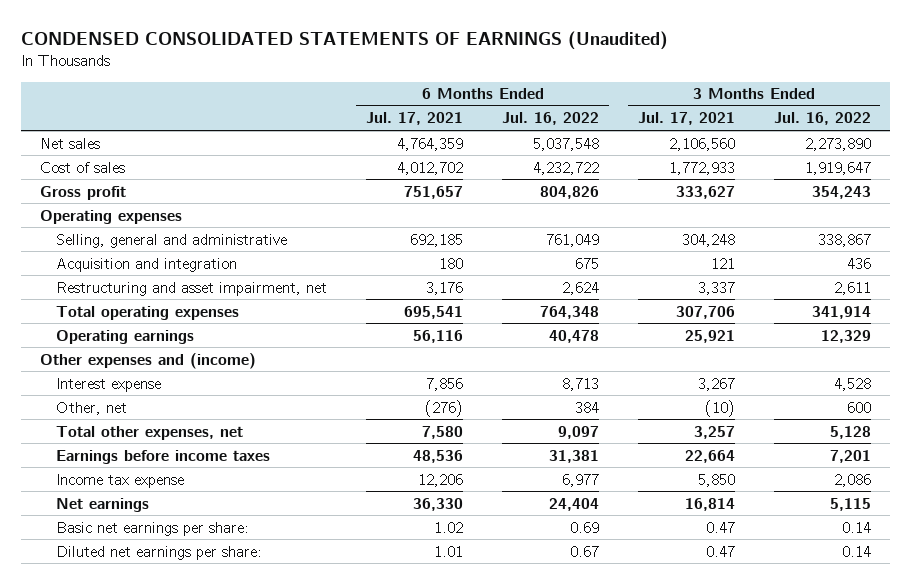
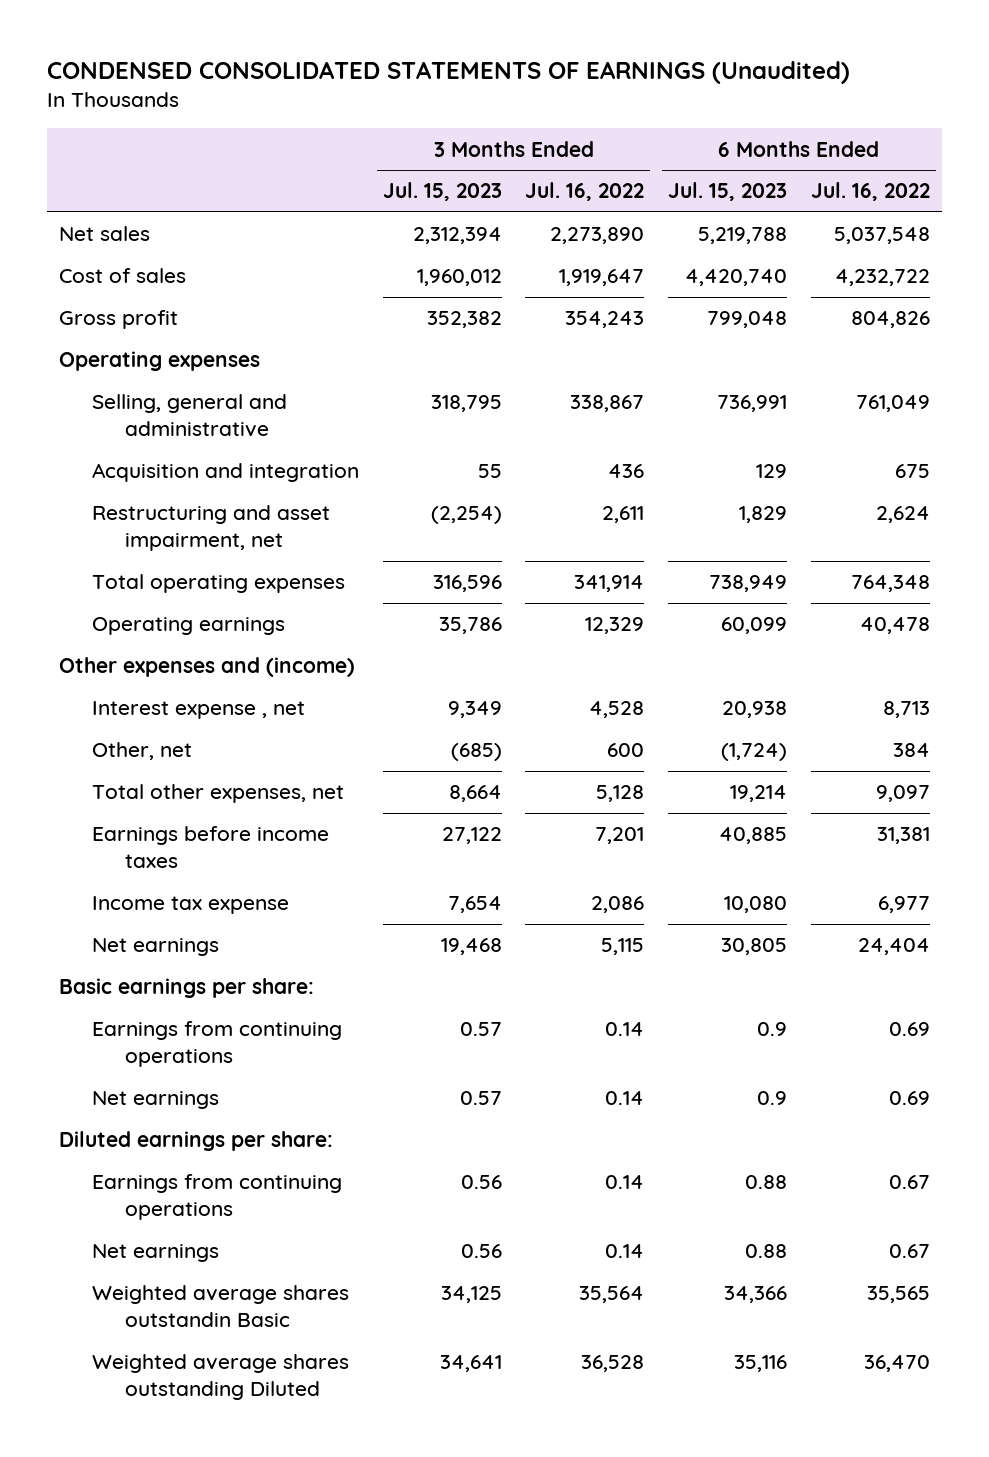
[366,112,464,126] Jul. 17, 2021 -> none
[637,112,735,126] Jul. 17, 2021 -> none
none -> [382,182,502,202] Jul. 15, 2023
none -> [668,182,788,202] Jul. 15, 2023
[56,377,162,392] Interest expense -> [91,701,305,720] Interest expense , net
none -> [58,978,314,999] Basic earnings per share:
none -> [91,1021,342,1068] Earnings from continuing operations
[56,521,250,536] Basic net earnings per share: -> [91,1091,219,1110] Net earnings
none -> [58,1131,333,1152] Diluted earnings per share:
none -> [91,1174,342,1221] Earnings from continuing operations
[56,545,263,560] Diluted net earnings per share: -> [91,1244,219,1263] Net earnings
none -> [91,1285,349,1328] Weighted average shares outstandin Basic
none -> [91,1354,349,1401] Weighted average shares outstanding Diluted

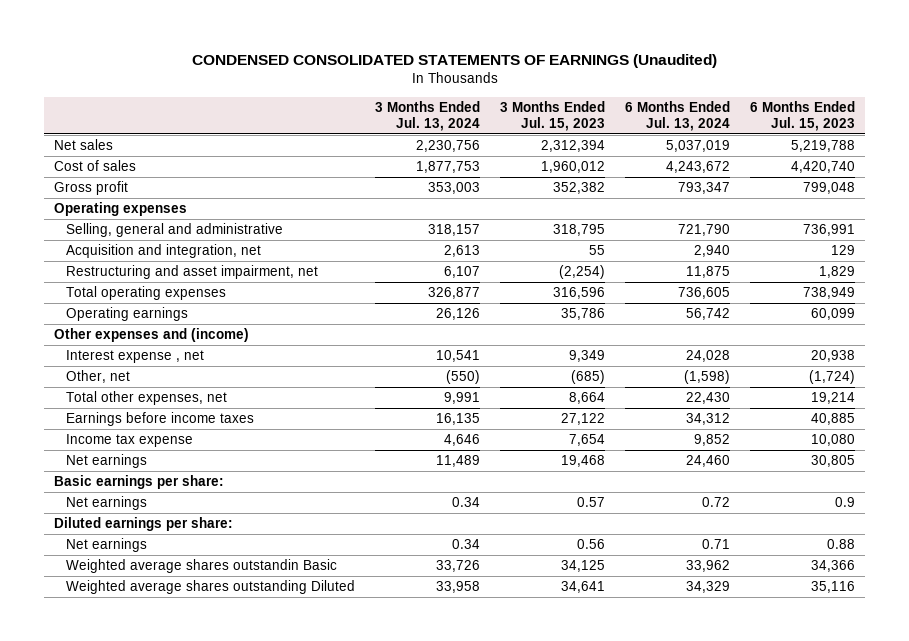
[525,182,645,202] Jul. 16, 2022 -> none
[811,182,931,202] Jul. 16, 2022 -> none
none -> [374,100,480,132] 3 Months Ended Jul. 13, 2024
none -> [625,100,731,132] 6 Months Ended Jul. 13, 2024
[91,463,359,483] Acquisition and integration -> [65,243,261,258] Acquisition and integration, net
[91,1021,342,1068] Earnings from continuing operations -> none
[91,1174,342,1221] Earnings from continuing operations -> none

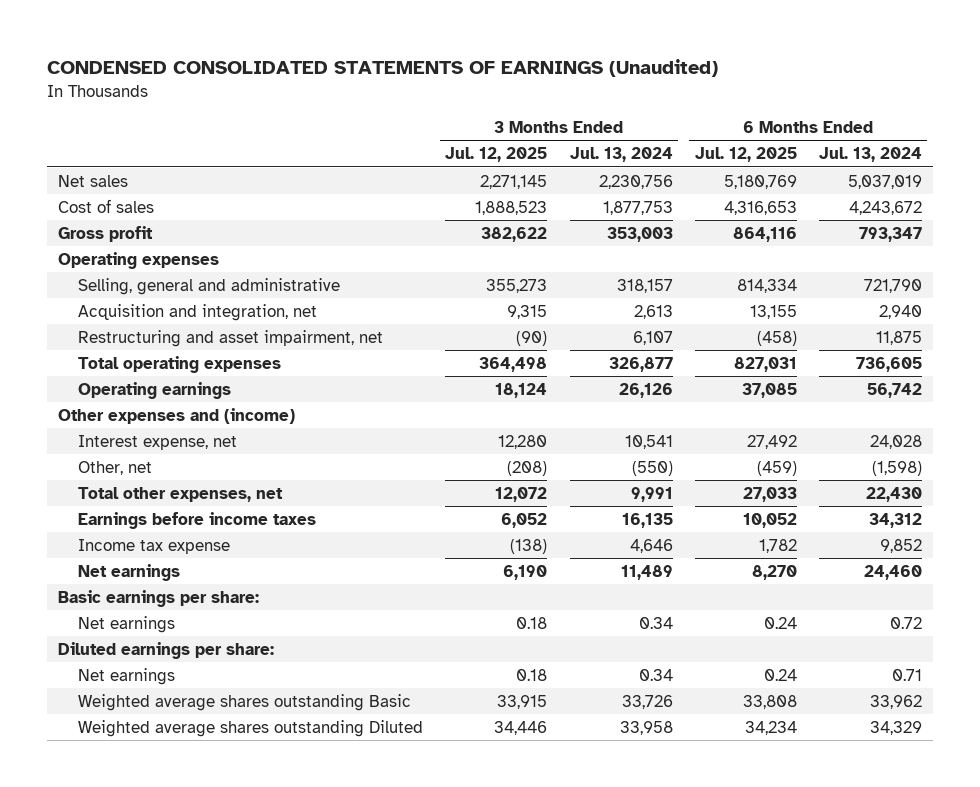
[499,100,605,132] 3 Months Ended Jul. 15, 2023 -> none
[750,100,856,132] 6 Months Ended Jul. 15, 2023 -> none
none -> [445,147,548,163] Jul. 12, 2025
none -> [694,147,797,163] Jul. 12, 2025
[65,349,204,363] Interest expense , net -> [78,435,238,451] Interest expense, net
[65,558,337,573] Weighted average shares outstandin Basic -> [78,694,412,712] Weighted average shares outstanding Basic

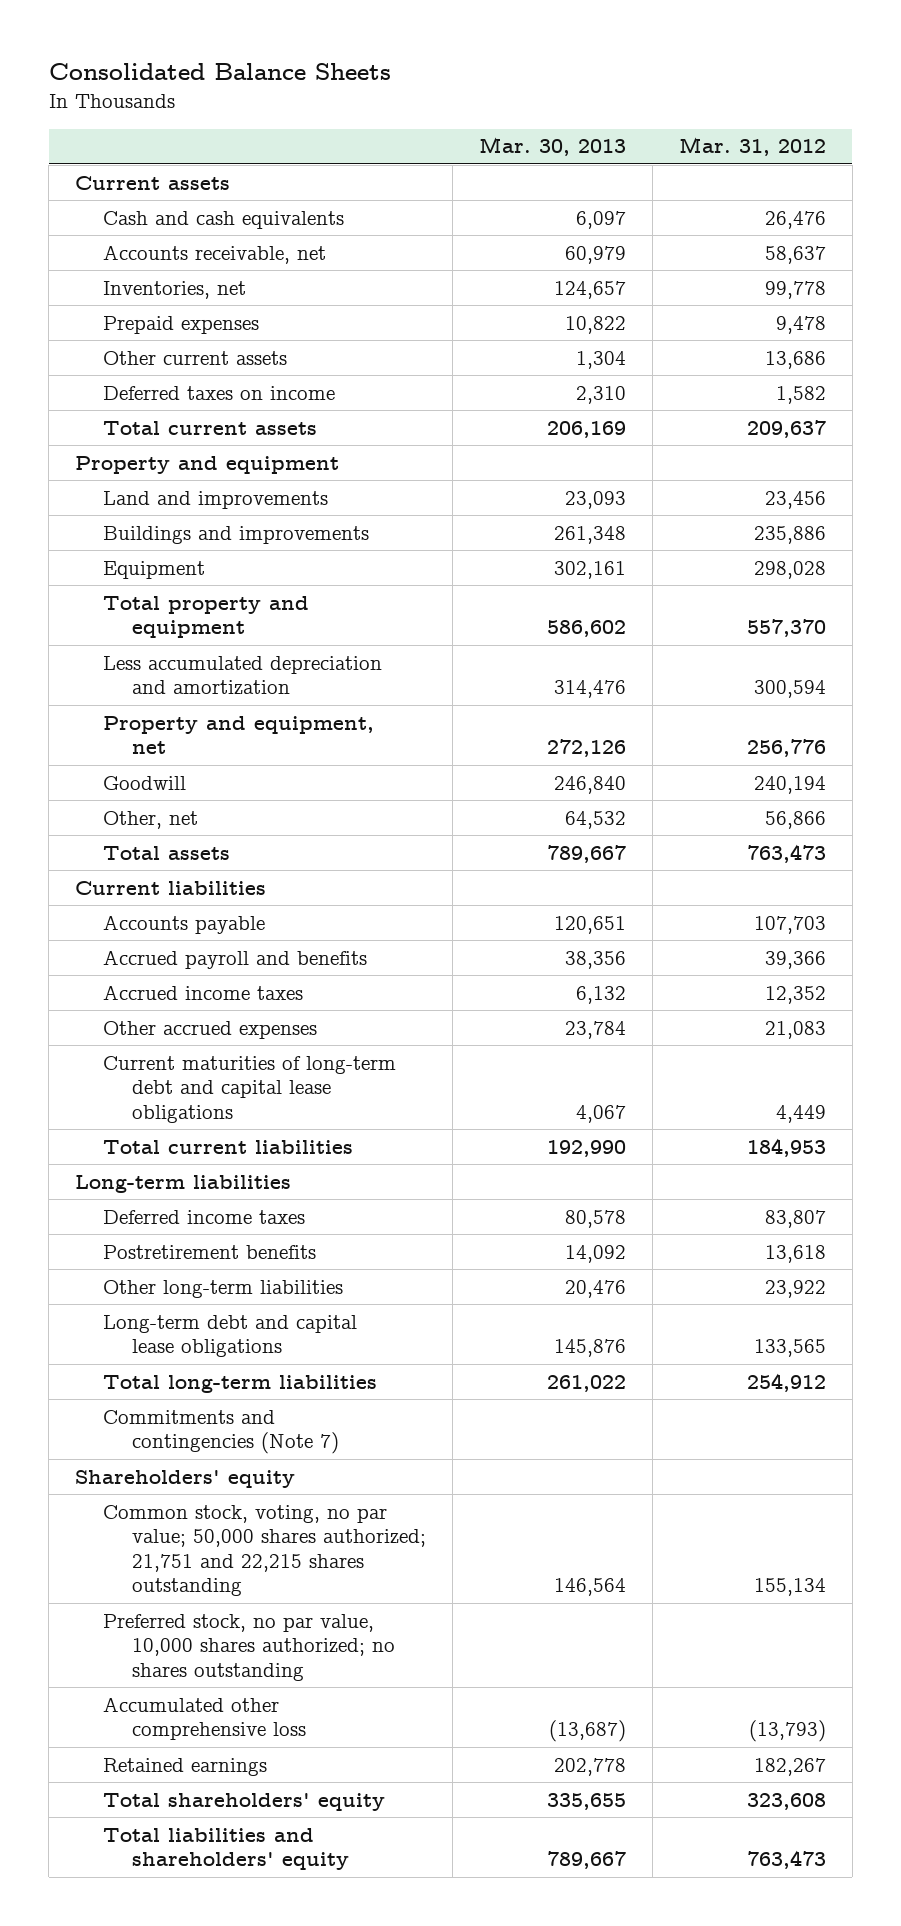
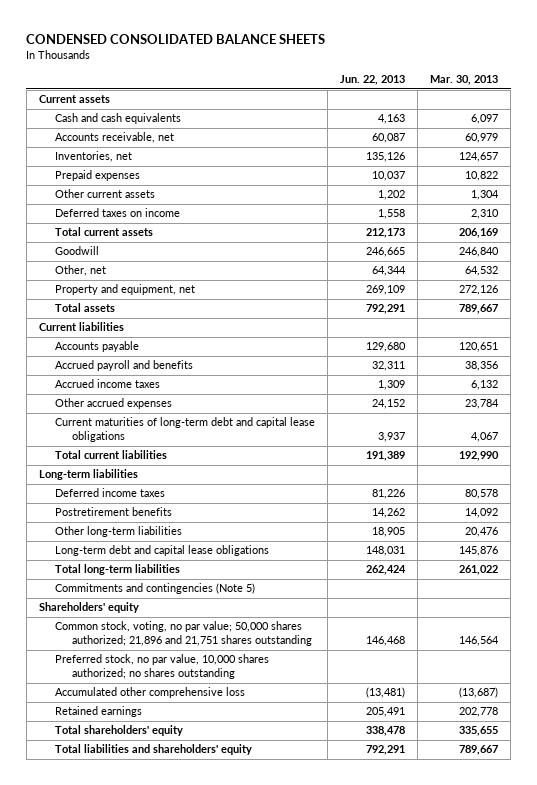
[48,63,391,81] Consolidated Balance Sheets -> [26,33,326,44] CONDENSED CONSOLIDATED BALANCE SHEETS
[678,137,826,157] Mar. 31, 2012 -> none
none -> [340,75,406,86] Jun. 22, 2013
[75,455,340,474] Property and equipment -> none
[103,490,329,509] Land and improvements -> none
[103,525,370,544] Buildings and improvements -> none
[103,560,206,579] Equipment -> none
[103,595,310,639] Total property and equipment -> none
[103,655,383,696] Less accumulated depreciation and amortization -> none
[103,715,375,755] Property and equipment, net -> [55,284,196,296] Property and equipment, net
[103,1409,339,1455] Commitments and contingencies (Note 7) -> [55,583,256,595] Commitments and contingencies (Note 5)
[103,1504,426,1597] Common stock, voting, no par value; 50,000 shares authorized; 21,751 and 22,215 shares outstanding -> [55,621,312,647] Common stock, voting, no par value; 50,000 shares authorized; 21,896 and 21,751 shares outstanding

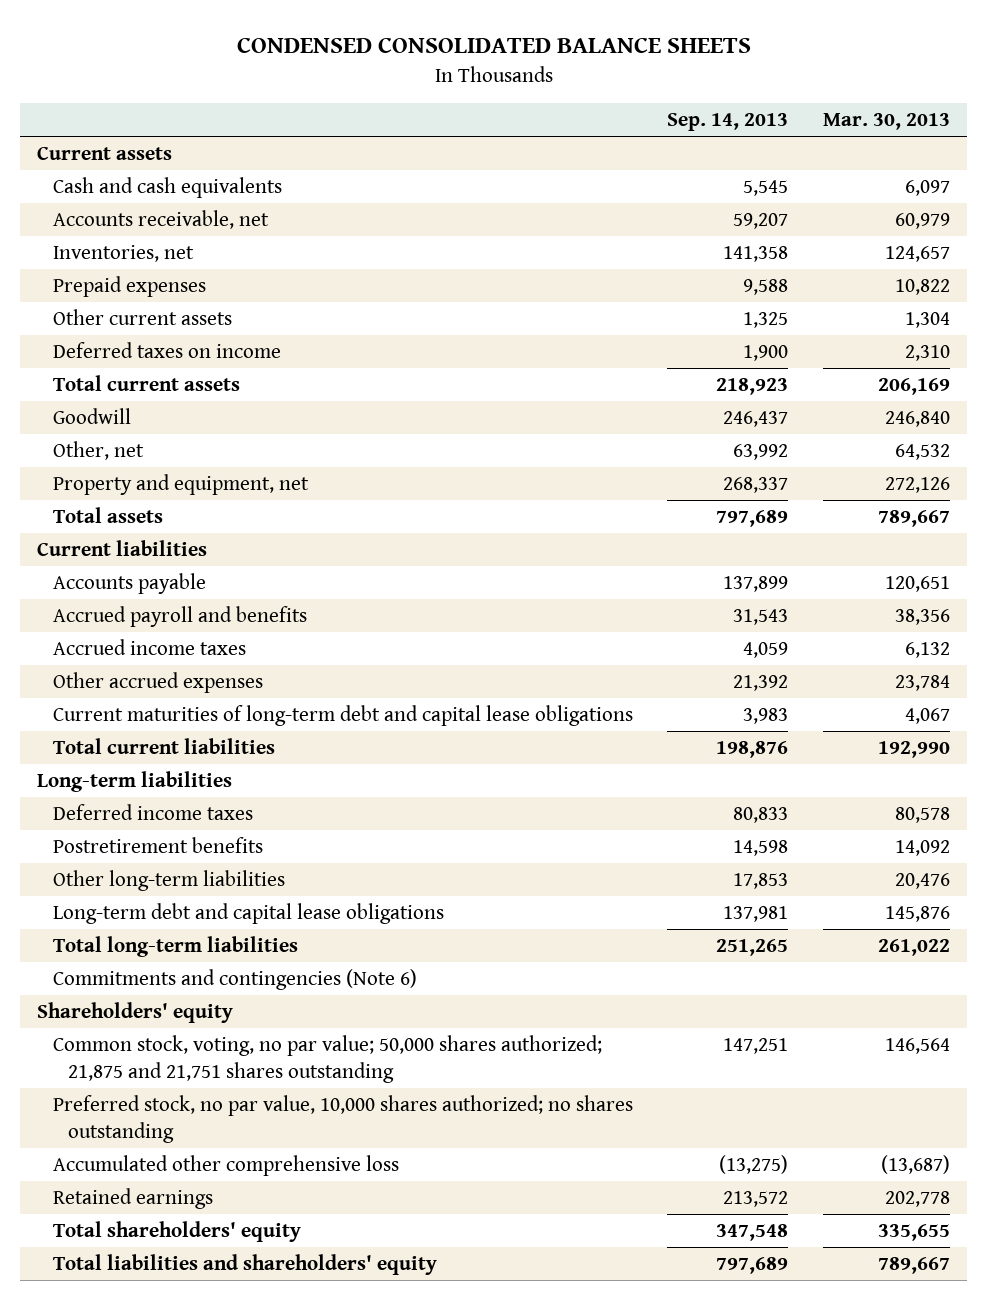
[340,75,406,86] Jun. 22, 2013 -> none
none -> [667,113,789,132] Sep. 14, 2013
[55,583,256,595] Commitments and contingencies (Note 5) -> [52,969,417,991] Commitments and contingencies (Note 6)
[55,621,312,647] Common stock, voting, no par value; 50,000 shares authorized; 21,896 and 21,751 shares outstanding -> [52,1035,602,1083] Common stock, voting, no par value; 50,000 shares authorized; 21,875 and 21,751 shares outstanding

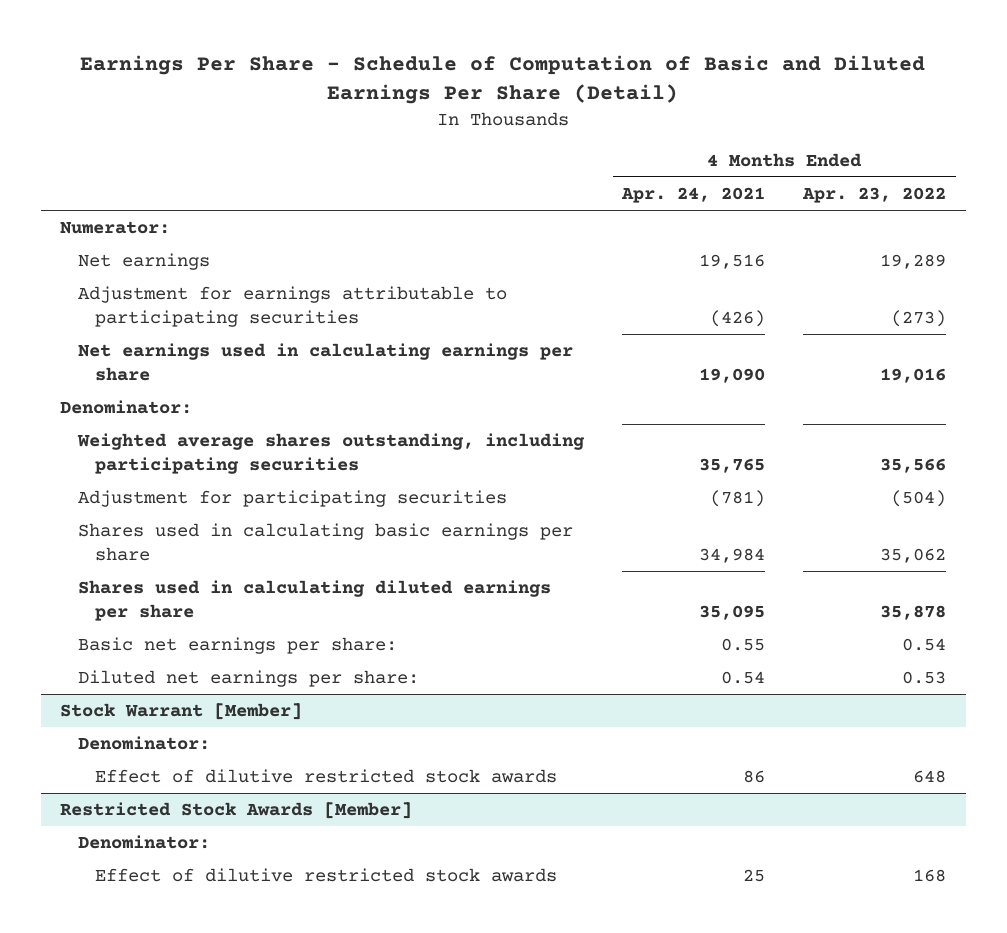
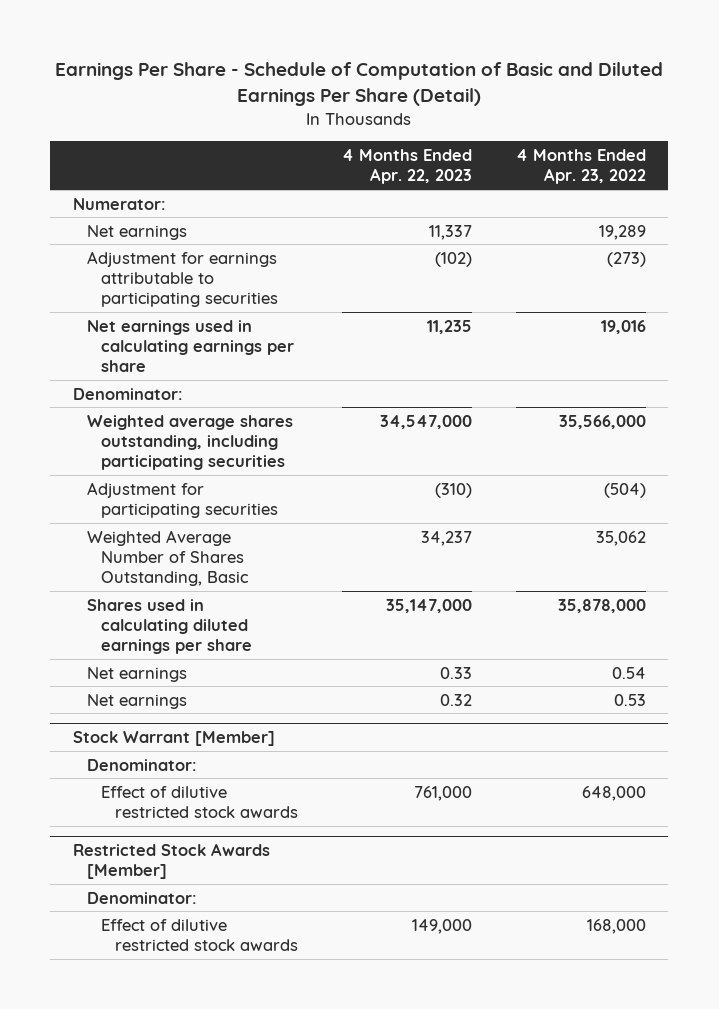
[621,187,766,204] Apr. 24, 2021 -> none
none -> [341,148,472,185] 4 Months Ended Apr. 22, 2023
[880,458,947,474] 35,566 -> [559,414,647,429] 35,566,000
[77,523,573,562] Shares used in calculating basic earnings per share -> [86,529,249,587] Weighted Average Number of Shares Outstanding, Basic
[880,605,947,621] 35,878 -> [558,598,647,613] 35,878,000
[77,637,397,655] Basic net earnings per share: -> [86,666,187,682] Net earnings
[77,670,419,688] Diluted net earnings per share: -> [86,693,187,709] Net earnings
[913,770,947,784] 648 -> [582,785,647,801] 648,000
[913,869,947,883] 168 -> [587,918,647,934] 168,000

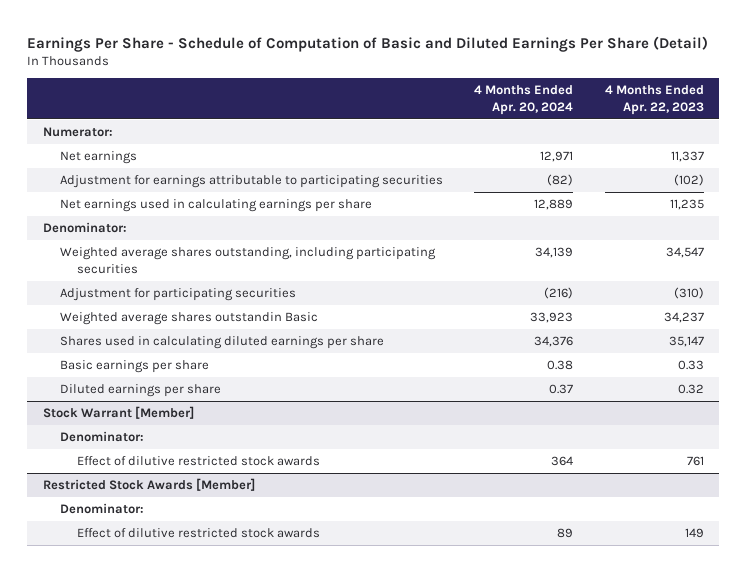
[516,148,647,185] 4 Months Ended Apr. 23, 2022 -> none
none -> [474,85,574,116] 4 Months Ended Apr. 20, 2024
[379,414,472,429] 34,547,000 -> [665,247,704,259] 34,547
[86,529,249,587] Weighted Average Number of Shares Outstanding, Basic -> [59,312,318,326] Weighted average shares outstandin Basic
[385,598,472,613] 35,147,000 -> [668,336,704,348] 35,147
[86,666,187,682] Net earnings -> [59,360,209,374] Basic earnings per share
[86,693,187,709] Net earnings -> [59,384,221,398] Diluted earnings per share
[413,785,472,801] 761,000 -> [686,456,704,467] 761
[411,918,472,934] 149,000 -> [684,528,704,539] 149

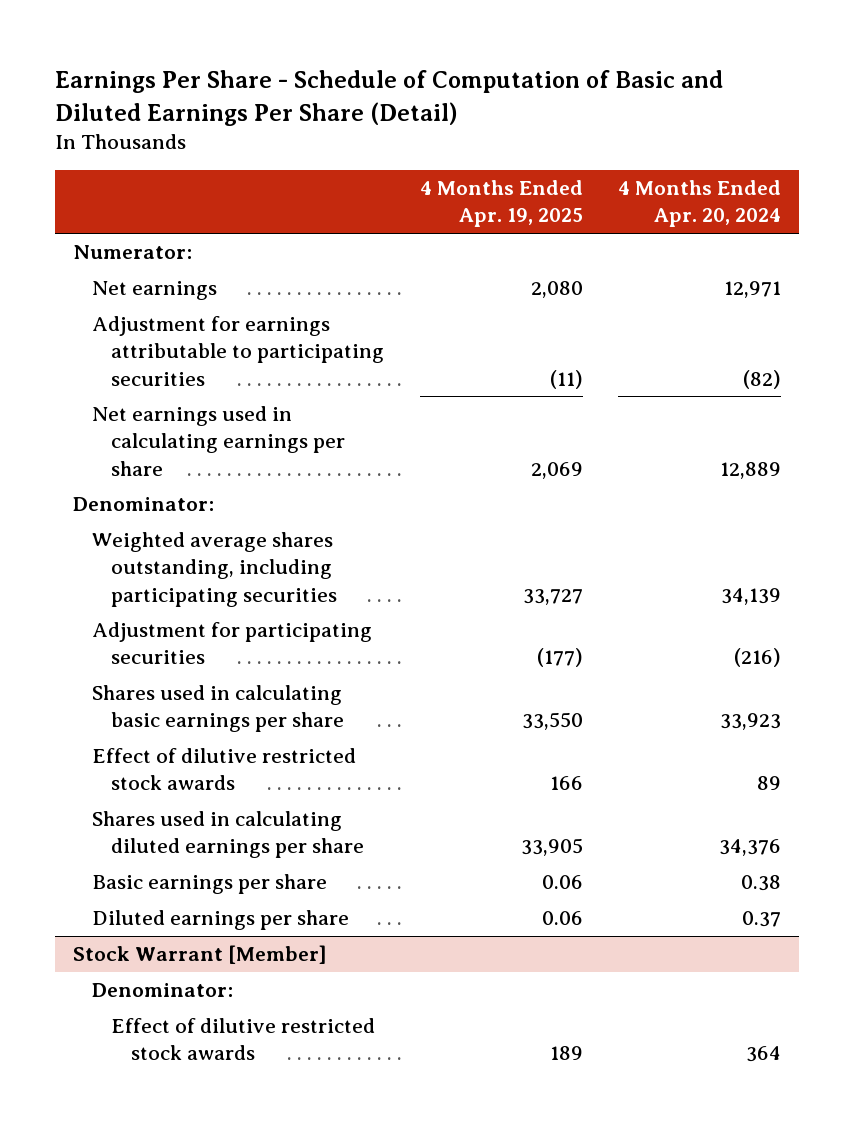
[604,85,704,116] 4 Months Ended Apr. 22, 2023 -> none
none -> [419,180,583,228] 4 Months Ended Apr. 19, 2025
[59,312,318,326] Weighted average shares outstandin Basic -> [92,685,345,733] Shares used in calculating basic earnings per share
none -> [92,748,357,791] Effect of dilutive restricted stock awards
[42,478,255,492] Restricted Stock Awards [Member] -> none
[59,503,144,515] Denominator: -> none
[76,528,320,539] Effect of dilutive restricted stock awards -> none

